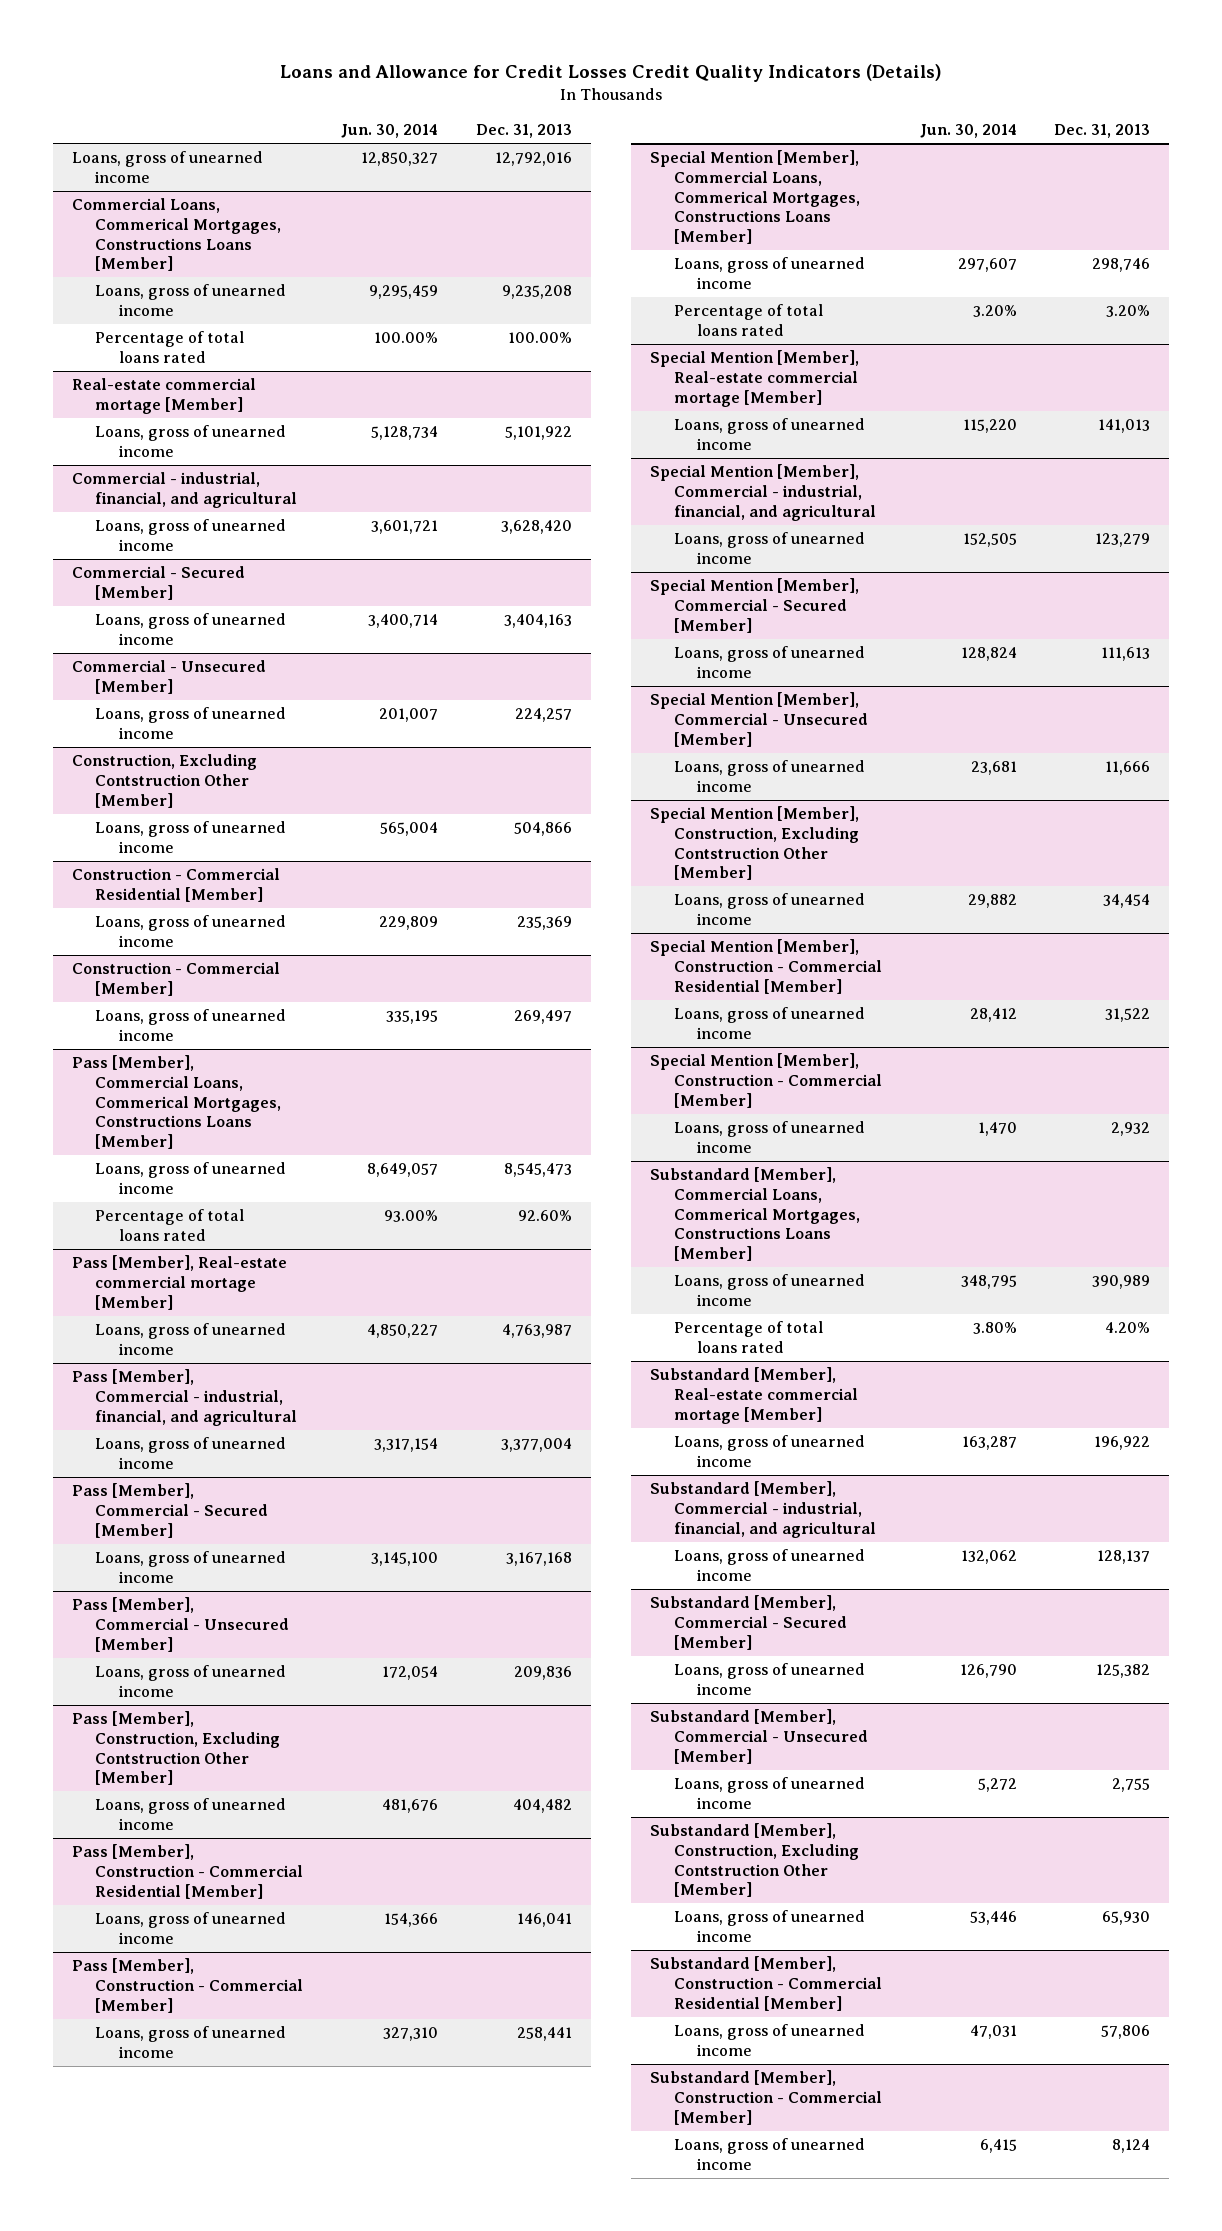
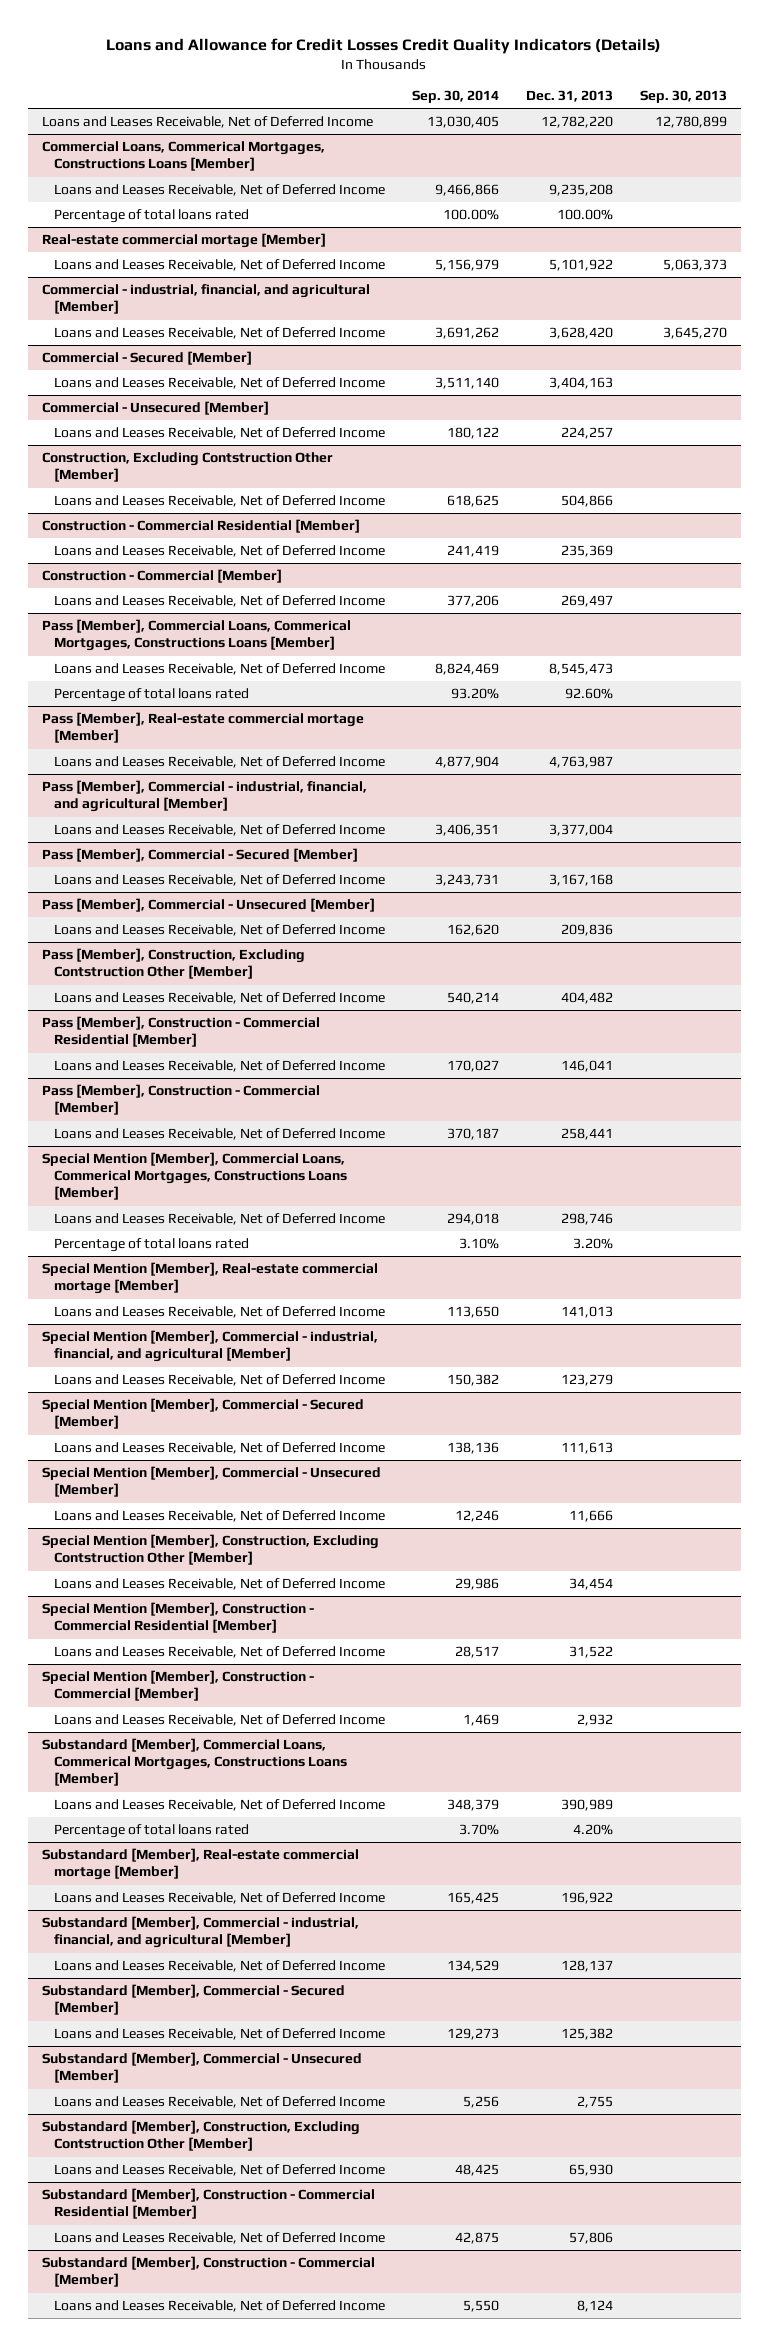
[341,123,439,138] Jun. 30, 2014 -> none
none -> [411,90,499,104] Sep. 30, 2014
none -> [640,90,728,104] Sep. 30, 2013
[72,151,264,183] Loans, gross of unearned income -> none
none -> [41,116,373,129] Loans and Leases Receivable, Net of Deferred Income
[95,284,287,316] Loans, gross of unearned income -> [53,184,385,197] Loans and Leases Receivable, Net of Deferred Income
[95,425,287,457] Loans, gross of unearned income -> [53,259,385,272] Loans and Leases Receivable, Net of Deferred Income
[72,472,298,508] Commercial - industrial, financial, and agricultural -> [41,284,370,315] Commercial - industrial, financial, and agricultural [Member]
[95,519,287,551] Loans, gross of unearned income -> [53,327,385,340] Loans and Leases Receivable, Net of Deferred Income
[95,613,287,645] Loans, gross of unearned income -> [53,377,385,390] Loans and Leases Receivable, Net of Deferred Income
[95,707,287,739] Loans, gross of unearned income -> [53,427,385,440] Loans and Leases Receivable, Net of Deferred Income
[95,821,287,853] Loans, gross of unearned income -> [53,495,385,508] Loans and Leases Receivable, Net of Deferred Income
[95,915,287,947] Loans, gross of unearned income -> [53,545,385,558] Loans and Leases Receivable, Net of Deferred Income
[95,1009,287,1041] Loans, gross of unearned income -> [53,595,385,608] Loans and Leases Receivable, Net of Deferred Income
[95,1162,287,1194] Loans, gross of unearned income -> [53,663,385,676] Loans and Leases Receivable, Net of Deferred Income
[95,1323,287,1355] Loans, gross of unearned income -> [53,756,385,769] Loans and Leases Receivable, Net of Deferred Income
[72,1369,298,1426] Pass [Member], Commercial - industrial, financial, and agricultural -> [41,780,367,813] Pass [Member], Commercial - industrial, financial, and agricultural [Member]
[95,1437,287,1469] Loans, gross of unearned income -> [53,824,385,837] Loans and Leases Receivable, Net of Deferred Income
[95,1551,287,1583] Loans, gross of unearned income -> [53,874,385,887] Loans and Leases Receivable, Net of Deferred Income
[95,1665,287,1697] Loans, gross of unearned income -> [53,924,385,937] Loans and Leases Receivable, Net of Deferred Income
[95,1798,287,1830] Loans, gross of unearned income -> [53,992,385,1005] Loans and Leases Receivable, Net of Deferred Income
[95,1912,287,1944] Loans, gross of unearned income -> [53,1060,385,1073] Loans and Leases Receivable, Net of Deferred Income
[95,2026,287,2058] Loans, gross of unearned income -> [53,1128,385,1141] Loans and Leases Receivable, Net of Deferred Income
[673,257,865,289] Loans, gross of unearned income -> [53,1213,385,1226] Loans and Leases Receivable, Net of Deferred Income
[673,418,865,450] Loans, gross of unearned income -> [53,1306,385,1319] Loans and Leases Receivable, Net of Deferred Income
[650,464,876,521] Special Mention [Member], Commercial - industrial, financial, and agricultural -> [41,1330,378,1363] Special Mention [Member], Commercial - industrial, financial, and agricultural [Member]
[673,532,865,564] Loans, gross of unearned income -> [53,1374,385,1387] Loans and Leases Receivable, Net of Deferred Income
[673,646,865,678] Loans, gross of unearned income -> [53,1442,385,1455] Loans and Leases Receivable, Net of Deferred Income
[673,760,865,792] Loans, gross of unearned income -> [53,1510,385,1523] Loans and Leases Receivable, Net of Deferred Income
[673,893,865,925] Loans, gross of unearned income -> [53,1578,385,1591] Loans and Leases Receivable, Net of Deferred Income
[673,1007,865,1039] Loans, gross of unearned income -> [53,1646,385,1659] Loans and Leases Receivable, Net of Deferred Income
[673,1121,865,1153] Loans, gross of unearned income -> [53,1714,385,1727] Loans and Leases Receivable, Net of Deferred Income
[673,1274,865,1306] Loans, gross of unearned income -> [53,1799,385,1812] Loans and Leases Receivable, Net of Deferred Income
[673,1435,865,1467] Loans, gross of unearned income -> [53,1892,385,1905] Loans and Leases Receivable, Net of Deferred Income
[650,1481,876,1538] Substandard [Member], Commercial - industrial, financial, and agricultural -> [41,1916,359,1949] Substandard [Member], Commercial - industrial, financial, and agricultural [Member]
[673,1549,865,1581] Loans, gross of unearned income -> [53,1960,385,1973] Loans and Leases Receivable, Net of Deferred Income
[673,1663,865,1695] Loans, gross of unearned income -> [53,2028,385,2041] Loans and Leases Receivable, Net of Deferred Income
[673,1777,865,1809] Loans, gross of unearned income -> [53,2096,385,2109] Loans and Leases Receivable, Net of Deferred Income
[673,1910,865,1942] Loans, gross of unearned income -> [53,2164,385,2177] Loans and Leases Receivable, Net of Deferred Income
[673,2024,865,2056] Loans, gross of unearned income -> [53,2232,385,2245] Loans and Leases Receivable, Net of Deferred Income
[673,2138,865,2170] Loans, gross of unearned income -> [53,2300,385,2313] Loans and Leases Receivable, Net of Deferred Income

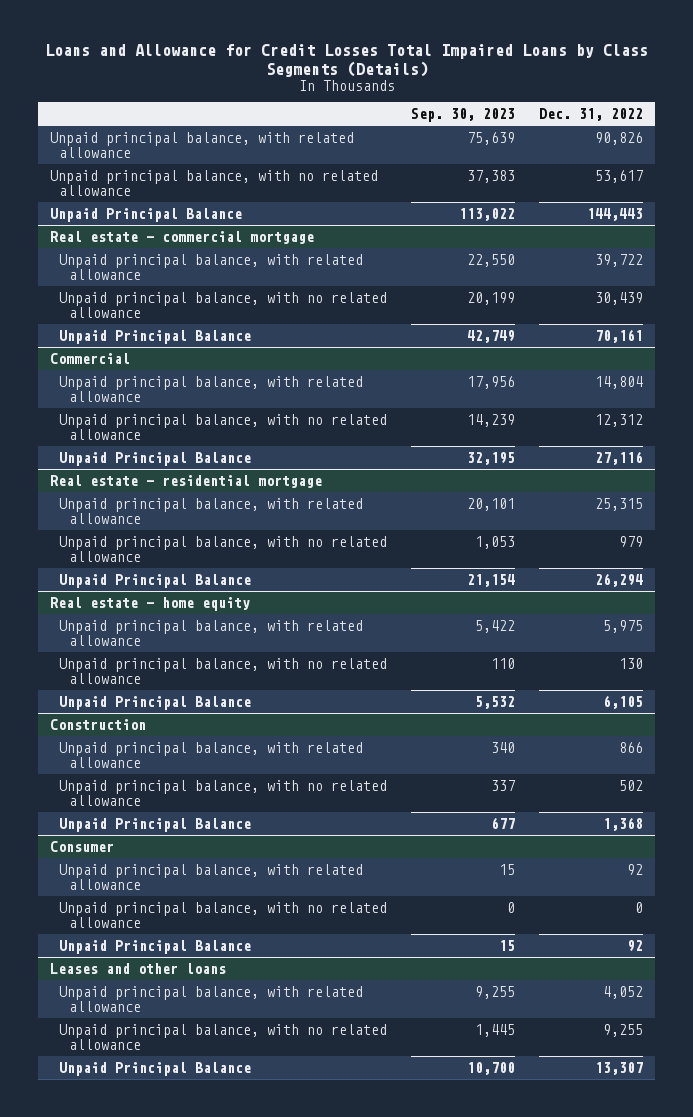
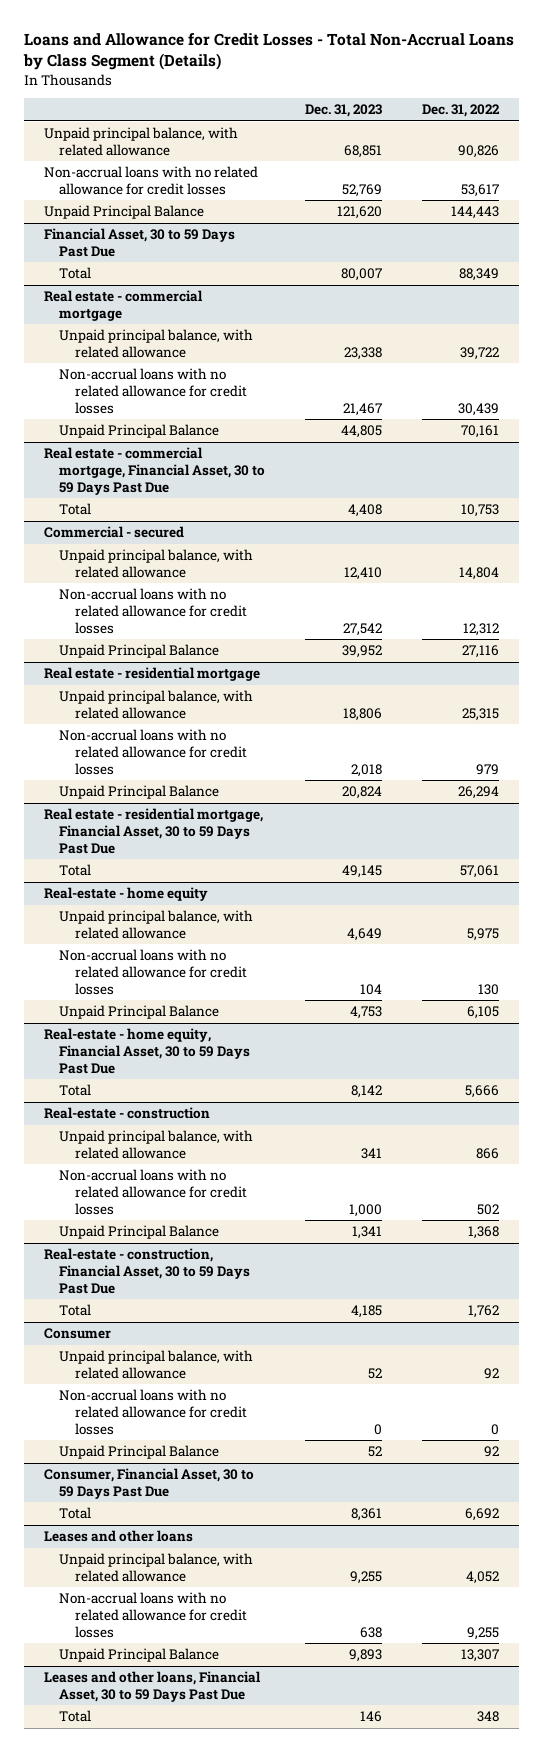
[44,44,648,77] Loans and Allowance for Credit Losses Total Impaired Loans by Class Segments (Details) -> [22,32,514,71] Loans and Allowance for Credit Losses - Total Non-Accrual Loans by Class Segment (Details)
[411,108,516,123] Sep. 30, 2023 -> none
none -> [305,104,383,118] Dec. 31, 2023
[49,169,378,196] Unpaid principal balance, with no related allowance -> [43,166,258,196] Non-accrual loans with no related allowance for credit losses
none -> [43,228,235,258] Financial Asset, 30 to 59 Days Past Due
none -> [59,267,92,280] Total
[59,291,388,318] Unpaid principal balance, with no related allowance -> [59,368,247,415] Non-accrual loans with no related allowance for credit losses
none -> [43,447,266,496] Real estate - commercial mortgage, Financial Asset, 30 to 59 Days Past Due
none -> [59,503,92,516] Total
[49,352,130,364] Commercial -> [43,526,184,539] Commercial - secured
[59,413,388,440] Unpaid principal balance, with no related allowance -> [59,588,247,635] Non-accrual loans with no related allowance for credit losses
[59,535,388,562] Unpaid principal balance, with no related allowance -> [59,729,247,776] Non-accrual loans with no related allowance for credit losses
none -> [43,808,263,855] Real estate - residential mortgage, Financial Asset, 30 to 59 Days Past Due
none -> [59,864,92,877] Total
[49,596,250,611] Real estate - home equity -> [43,887,208,902] Real-estate - home equity
[59,657,388,684] Unpaid principal balance, with no related allowance -> [59,949,247,996] Non-accrual loans with no related allowance for credit losses
[49,718,146,730] Construction -> none
none -> [43,1028,251,1075] Real-estate - home equity, Financial Asset, 30 to 59 Days Past Due
none -> [59,1084,92,1097] Total
none -> [43,1107,210,1120] Real-estate - construction
[59,779,388,806] Unpaid principal balance, with no related allowance -> [59,1169,247,1216] Non-accrual loans with no related allowance for credit losses
none -> [43,1248,251,1295] Real-estate - construction, Financial Asset, 30 to 59 Days Past Due
none -> [59,1304,92,1317] Total
[59,901,388,928] Unpaid principal balance, with no related allowance -> [59,1389,247,1436] Non-accrual loans with no related allowance for credit losses
none -> [43,1468,254,1500] Consumer, Financial Asset, 30 to 59 Days Past Due
none -> [59,1507,92,1520] Total
[59,1023,388,1050] Unpaid principal balance, with no related allowance -> [59,1592,247,1639] Non-accrual loans with no related allowance for credit losses
none -> [43,1671,261,1703] Leases and other loans, Financial Asset, 30 to 59 Days Past Due
none -> [59,1710,92,1723] Total

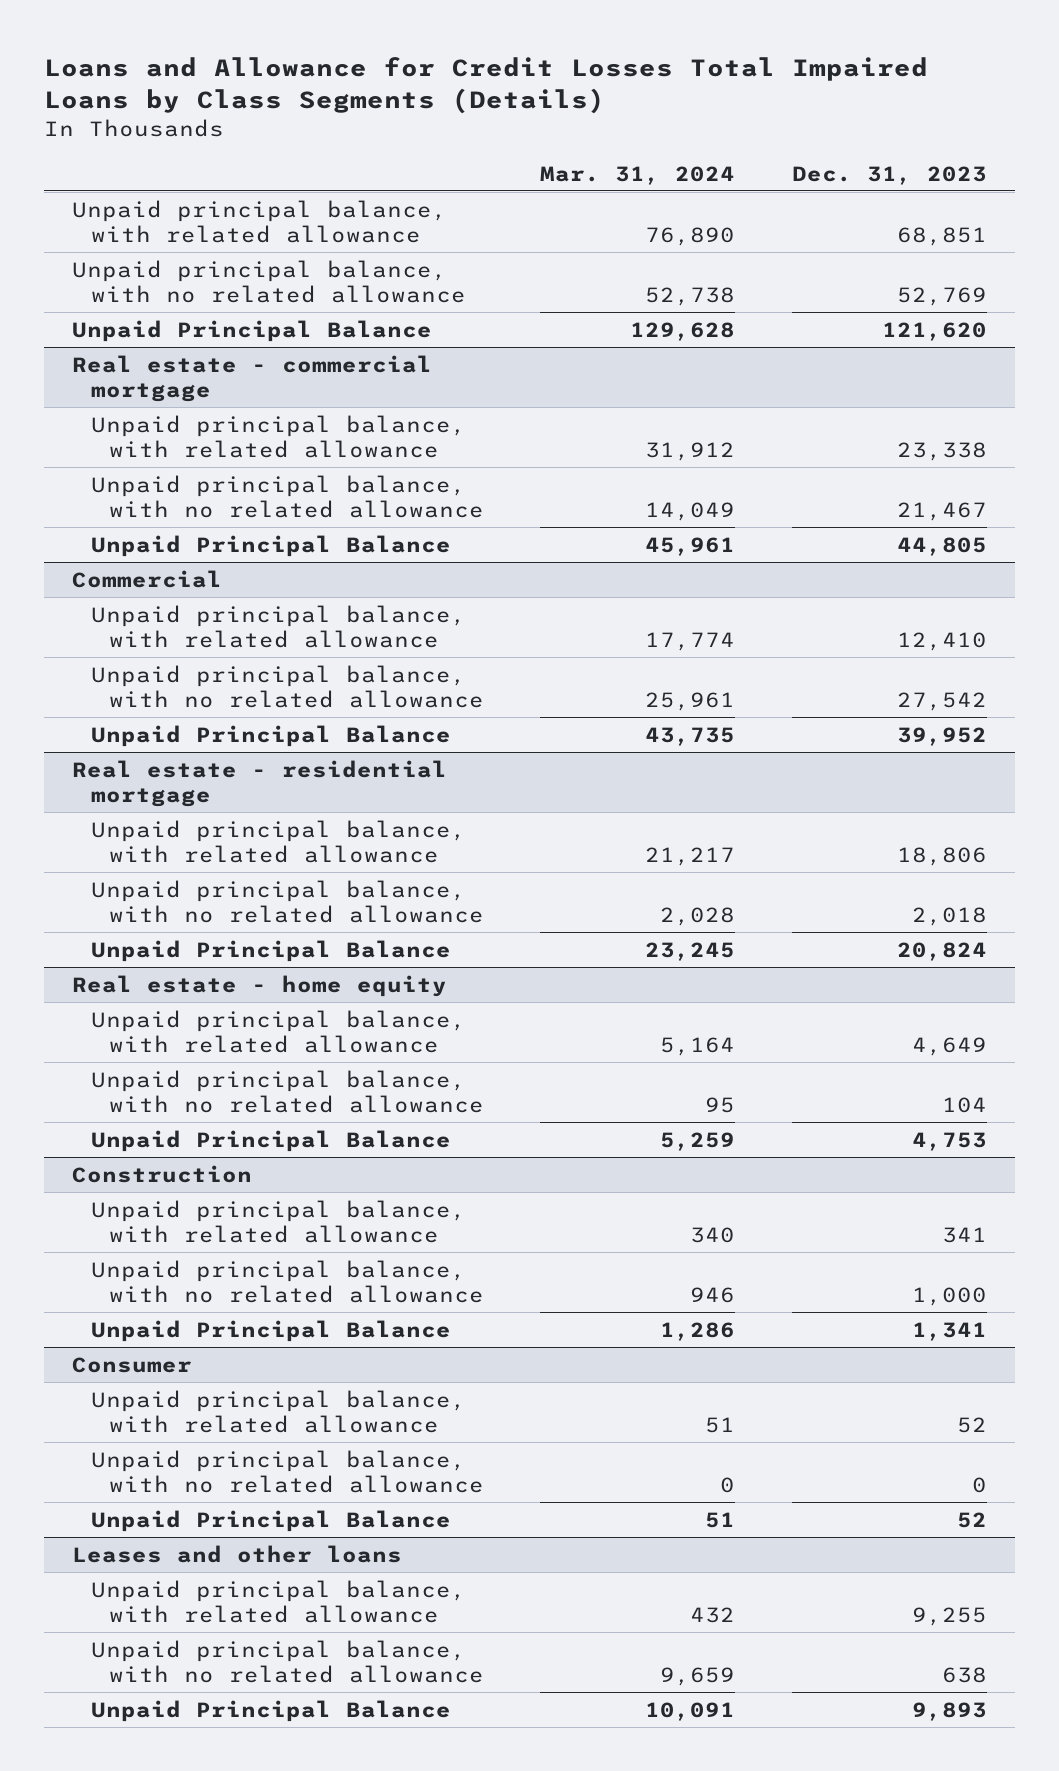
[22,32,514,71] Loans and Allowance for Credit Losses - Total Non-Accrual Loans by Class Segment (Details) -> [44,57,929,114] Loans and Allowance for Credit Losses Total Impaired Loans by Class Segments (Details)
[422,104,501,118] Dec. 31, 2022 -> none
none -> [540,165,736,185] Mar. 31, 2024
[43,166,258,196] Non-accrual loans with no related allowance for credit losses -> [72,259,466,303] Unpaid principal balance, with no related allowance
[43,228,235,258] Financial Asset, 30 to 59 Days Past Due -> none
[59,267,92,280] Total -> none
[59,368,247,415] Non-accrual loans with no related allowance for credit losses -> [90,474,484,518] Unpaid principal balance, with no related allowance
[43,447,266,496] Real estate - commercial mortgage, Financial Asset, 30 to 59 Days Past Due -> none
[59,503,92,516] Total -> none
[43,526,184,539] Commercial - secured -> [72,569,223,588] Commercial
[59,588,247,635] Non-accrual loans with no related allowance for credit losses -> [90,664,484,708] Unpaid principal balance, with no related allowance
[59,729,247,776] Non-accrual loans with no related allowance for credit losses -> [90,879,484,923] Unpaid principal balance, with no related allowance
[43,808,263,855] Real estate - residential mortgage, Financial Asset, 30 to 59 Days Past Due -> none
[59,864,92,877] Total -> none
[43,887,208,902] Real-estate - home equity -> [72,974,448,997] Real estate - home equity
[59,949,247,996] Non-accrual loans with no related allowance for credit losses -> [90,1069,484,1113] Unpaid principal balance, with no related allowance
[43,1028,251,1075] Real-estate - home equity, Financial Asset, 30 to 59 Days Past Due -> none
[59,1084,92,1097] Total -> none
[43,1107,210,1120] Real-estate - construction -> none
none -> [72,1164,253,1183] Construction
[59,1169,247,1216] Non-accrual loans with no related allowance for credit losses -> [90,1259,484,1303] Unpaid principal balance, with no related allowance
[43,1248,251,1295] Real-estate - construction, Financial Asset, 30 to 59 Days Past Due -> none
[59,1304,92,1317] Total -> none
[59,1389,247,1436] Non-accrual loans with no related allowance for credit losses -> [90,1449,484,1493] Unpaid principal balance, with no related allowance
[43,1468,254,1500] Consumer, Financial Asset, 30 to 59 Days Past Due -> none
[59,1507,92,1520] Total -> none
[59,1592,247,1639] Non-accrual loans with no related allowance for credit losses -> [90,1639,484,1683] Unpaid principal balance, with no related allowance
[43,1671,261,1703] Leases and other loans, Financial Asset, 30 to 59 Days Past Due -> none
[59,1710,92,1723] Total -> none

